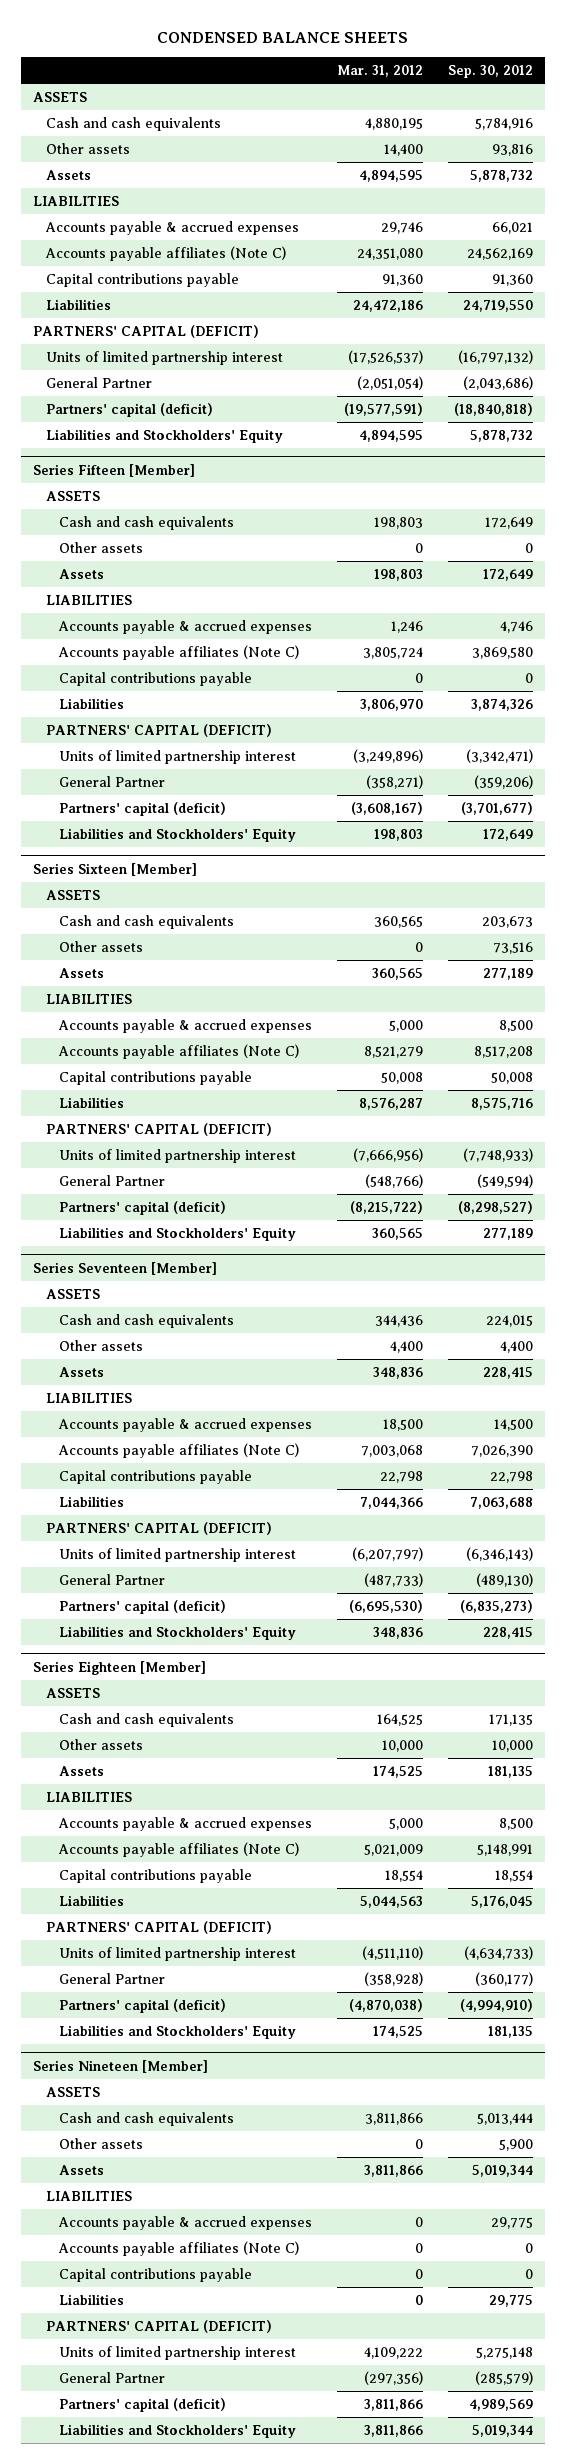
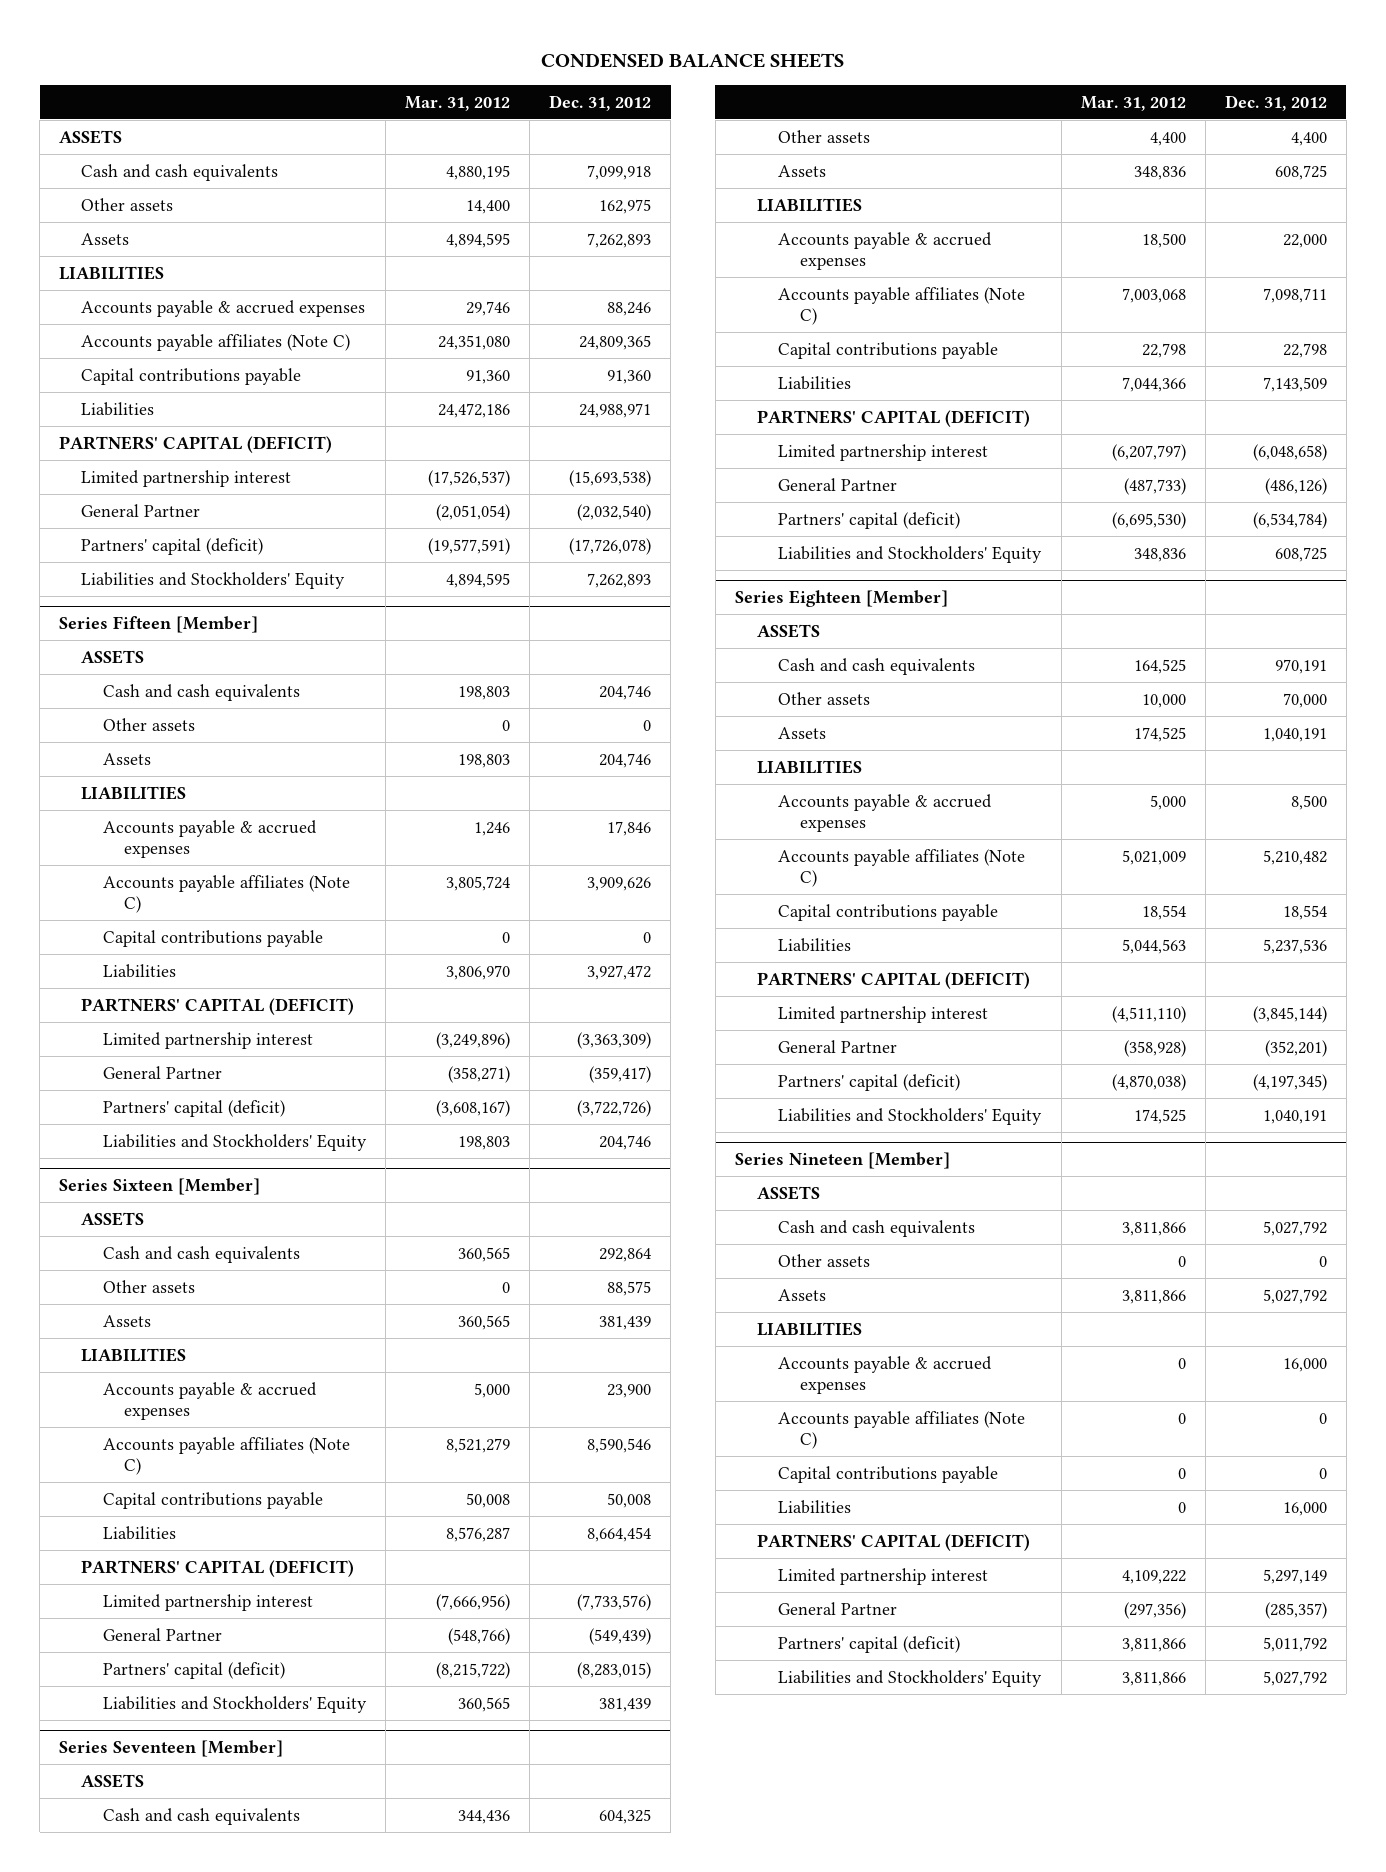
[447,64,533,78] Sep. 30, 2012 -> none
none -> [549,94,652,111] Dec. 31, 2012
[46,351,284,366] Units of limited partnership interest -> [80,469,291,487] Limited partnership interest
[59,750,297,765] Units of limited partnership interest -> [102,1031,313,1049] Limited partnership interest
[59,1149,297,1164] Units of limited partnership interest -> [102,1593,313,1611] Limited partnership interest
[59,1548,297,1563] Units of limited partnership interest -> [778,443,989,461] Limited partnership interest
[59,1947,297,1962] Units of limited partnership interest -> [778,1005,989,1023] Limited partnership interest
[59,2346,297,2361] Units of limited partnership interest -> [778,1567,989,1585] Limited partnership interest

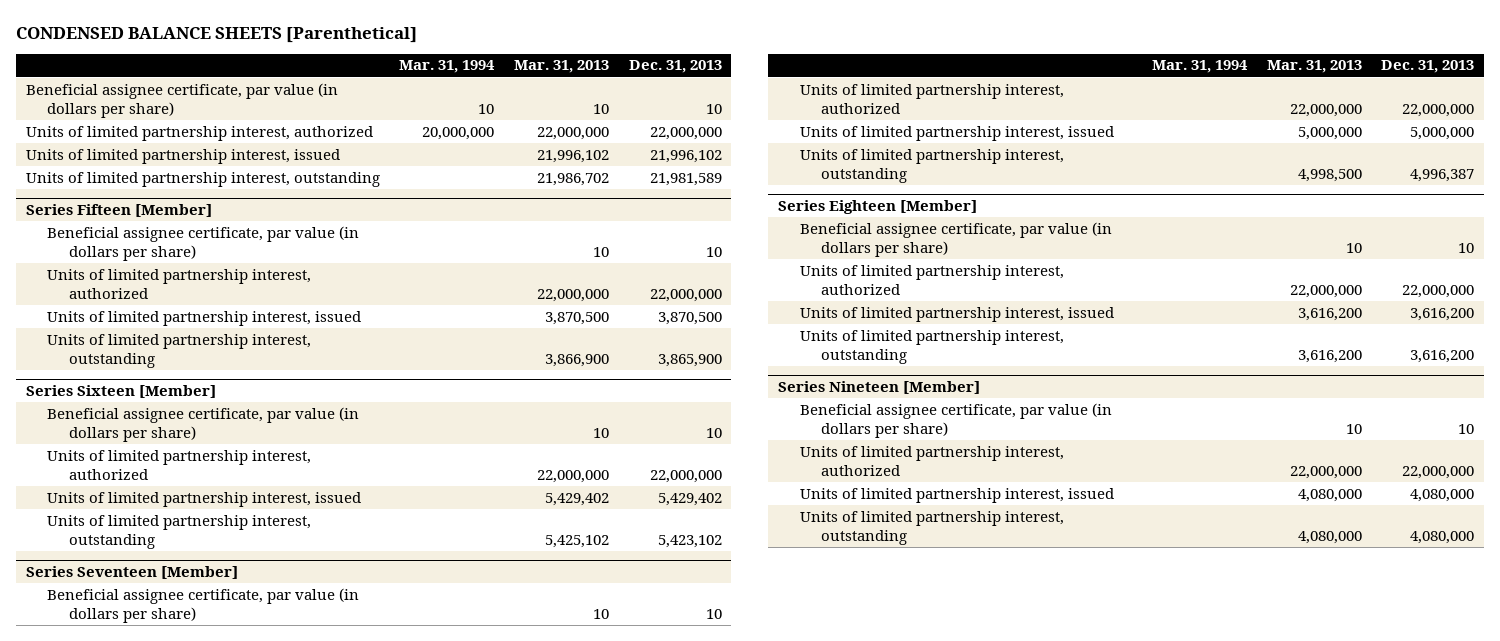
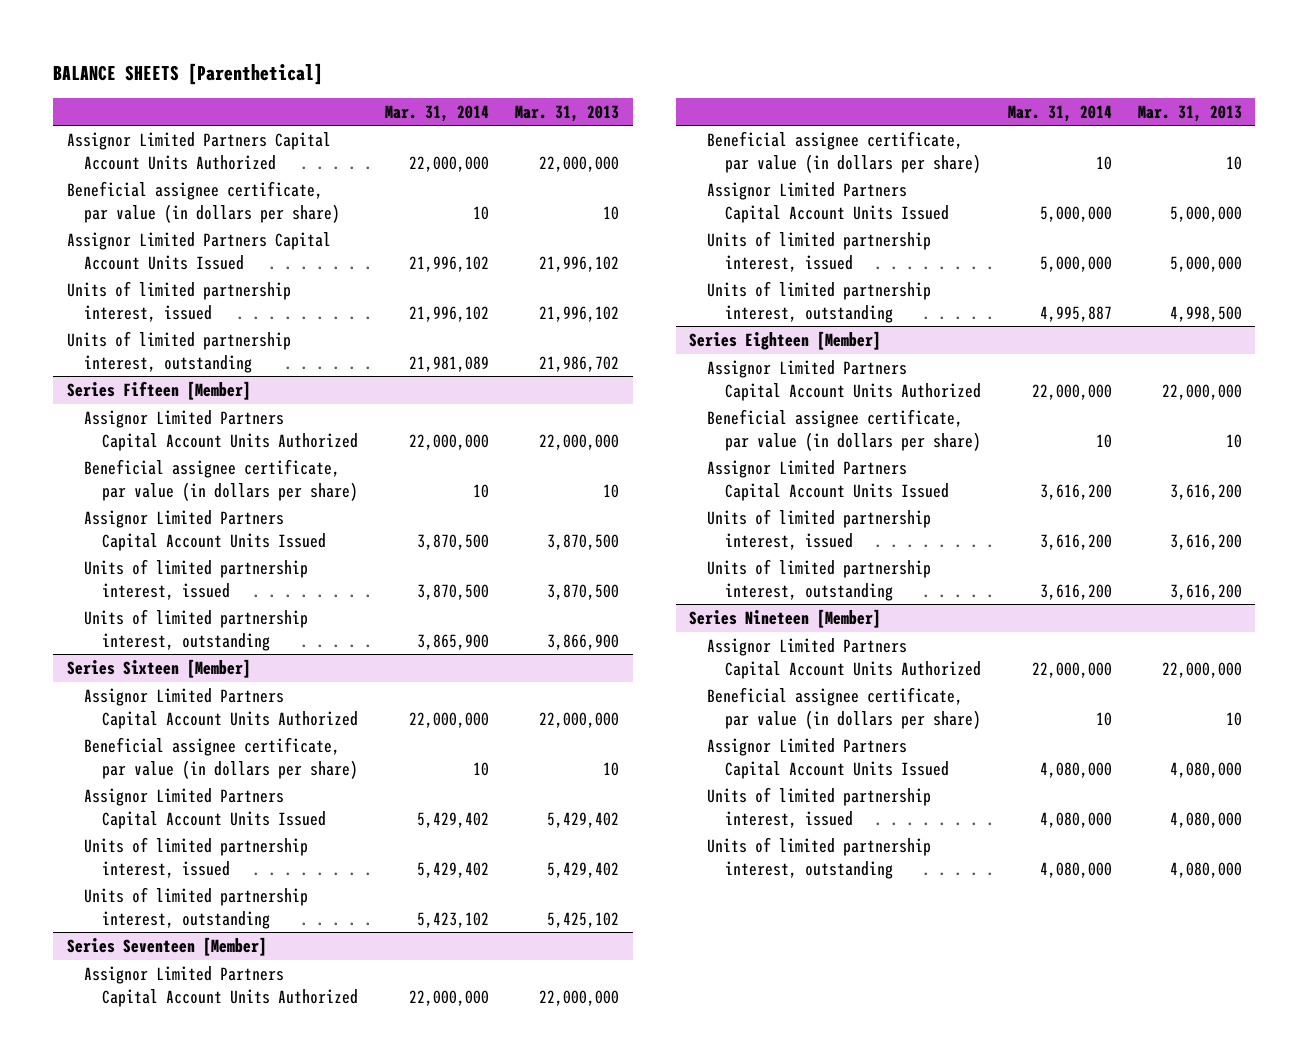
[15,26,417,43] CONDENSED BALANCE SHEETS [Parenthetical] -> [53,63,324,86] BALANCE SHEETS [Parenthetical]
[399,60,496,74] Mar. 31, 1994 -> none
[628,60,722,74] Dec. 31, 2013 -> none
none -> [384,104,489,122] Mar. 31, 2014
none -> [66,131,331,170] Assignor Limited Partners Capital Account Units Authorized
[25,125,373,141] Units of limited partnership interest, authorized -> none
none -> [66,231,331,270] Assignor Limited Partners Capital Account Units Issued
none -> [84,409,359,451] Assignor Limited Partners Capital Account Units Authorized
[47,268,312,299] Units of limited partnership interest, authorized -> none
none -> [84,509,327,551] Assignor Limited Partners Capital Account Units Issued
none -> [84,687,359,729] Assignor Limited Partners Capital Account Units Authorized
[47,449,312,480] Units of limited partnership interest, authorized -> none
none -> [84,787,327,829] Assignor Limited Partners Capital Account Units Issued
none -> [84,965,359,1007] Assignor Limited Partners Capital Account Units Authorized
[799,83,1064,114] Units of limited partnership interest, authorized -> none
none -> [707,181,950,223] Assignor Limited Partners Capital Account Units Issued
none -> [707,359,982,401] Assignor Limited Partners Capital Account Units Authorized
[799,264,1064,295] Units of limited partnership interest, authorized -> none
none -> [707,459,950,501] Assignor Limited Partners Capital Account Units Issued
none -> [707,637,982,679] Assignor Limited Partners Capital Account Units Authorized
[799,445,1064,476] Units of limited partnership interest, authorized -> none
none -> [707,737,950,779] Assignor Limited Partners Capital Account Units Issued

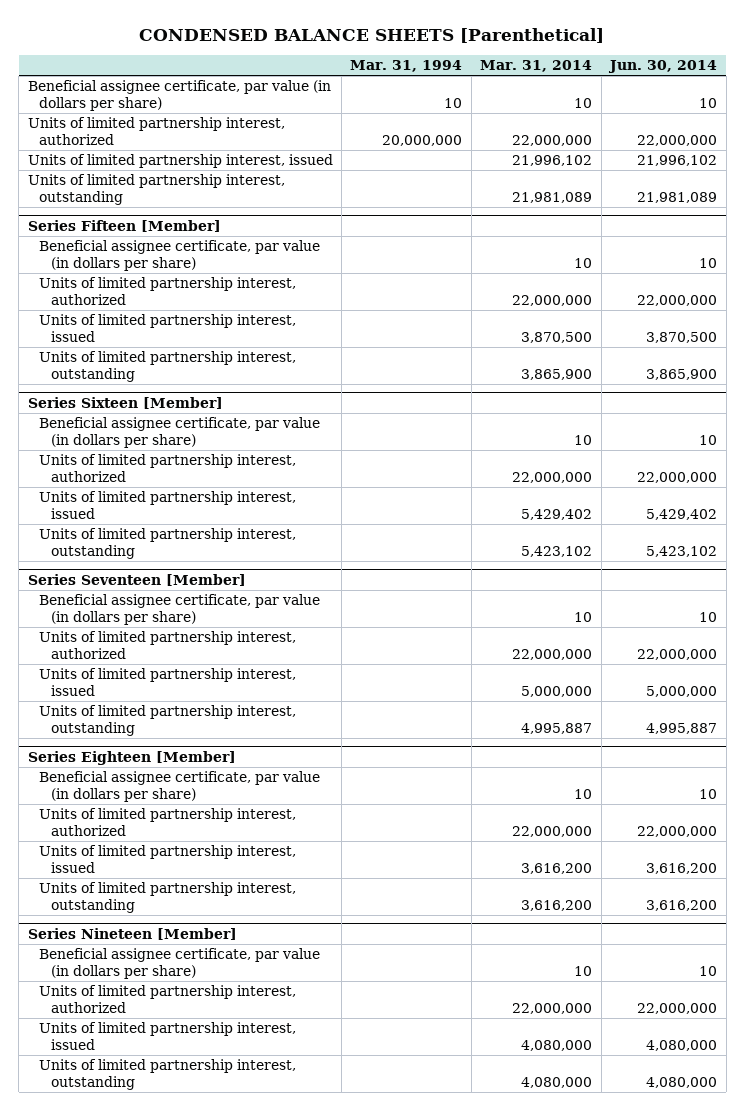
[53,63,324,86] BALANCE SHEETS [Parenthetical] -> [139,27,605,43] CONDENSED BALANCE SHEETS [Parenthetical]
[515,104,620,122] Mar. 31, 2013 -> none
none -> [350,60,463,73] Mar. 31, 1994
none -> [608,60,718,74] Jun. 30, 2014
[66,131,331,170] Assignor Limited Partners Capital Account Units Authorized -> none
[66,231,331,270] Assignor Limited Partners Capital Account Units Issued -> none
none -> [27,117,285,145] Units of limited partnership interest, authorized
[84,409,359,451] Assignor Limited Partners Capital Account Units Authorized -> none
[84,509,327,551] Assignor Limited Partners Capital Account Units Issued -> none
none -> [39,277,297,305] Units of limited partnership interest, authorized
[84,687,359,729] Assignor Limited Partners Capital Account Units Authorized -> none
[84,787,327,829] Assignor Limited Partners Capital Account Units Issued -> none
none -> [39,454,297,482] Units of limited partnership interest, authorized
[84,965,359,1007] Assignor Limited Partners Capital Account Units Authorized -> none
[707,181,950,223] Assignor Limited Partners Capital Account Units Issued -> none
none -> [39,631,297,659] Units of limited partnership interest, authorized
[707,359,982,401] Assignor Limited Partners Capital Account Units Authorized -> none
[707,459,950,501] Assignor Limited Partners Capital Account Units Issued -> none
none -> [39,808,297,836] Units of limited partnership interest, authorized
[707,637,982,679] Assignor Limited Partners Capital Account Units Authorized -> none
[707,737,950,779] Assignor Limited Partners Capital Account Units Issued -> none
none -> [39,985,297,1013] Units of limited partnership interest, authorized

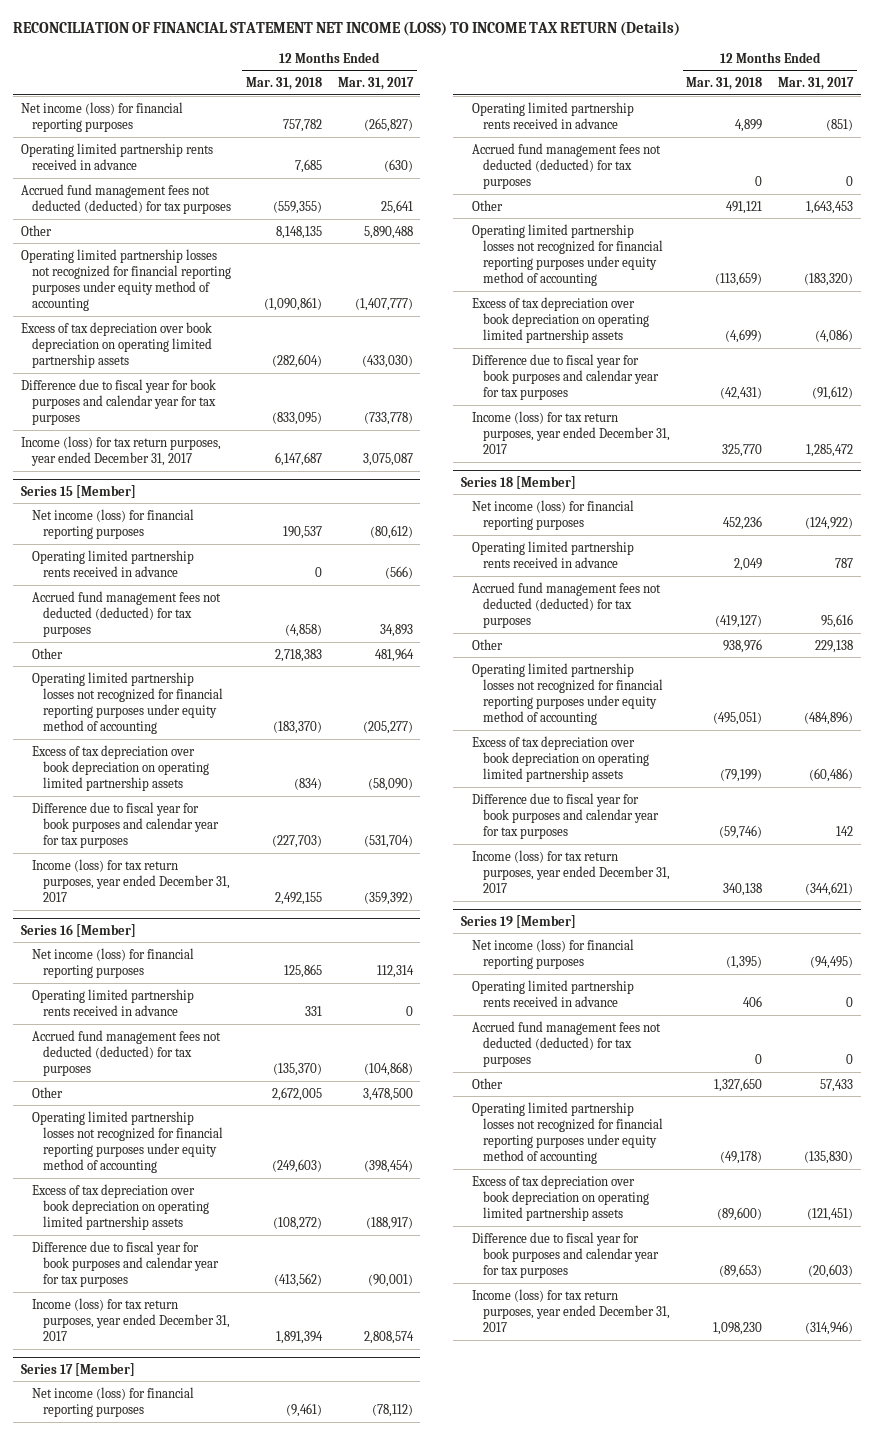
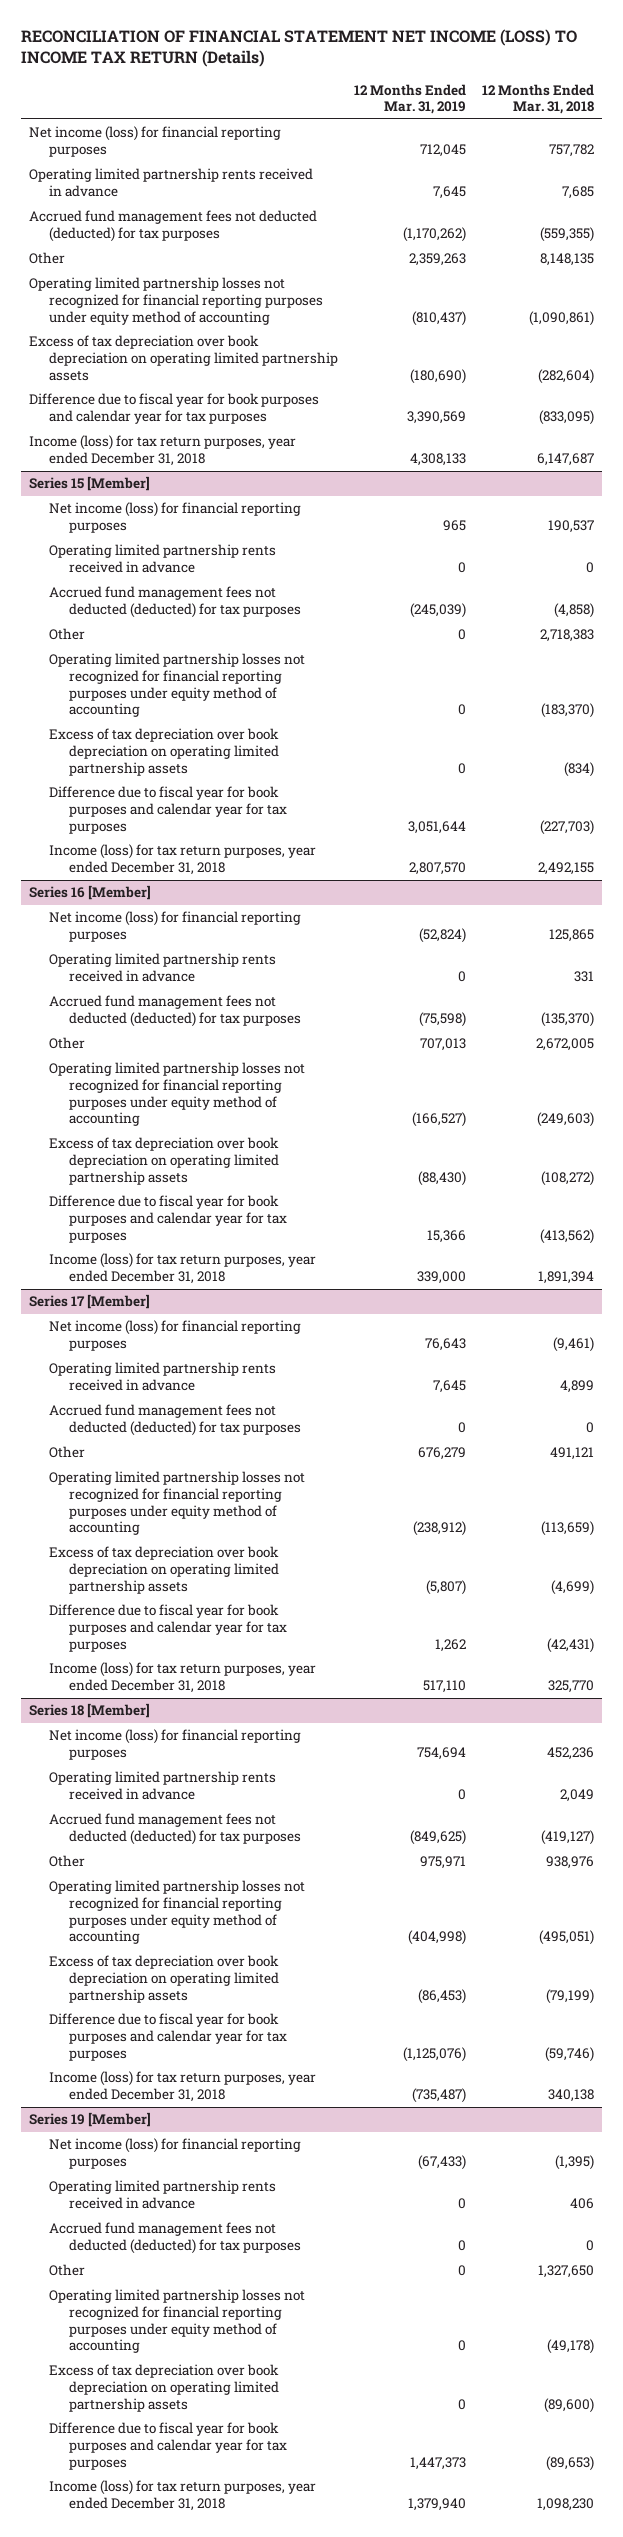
[337,77,414,91] Mar. 31, 2017 -> none
none -> [353,83,466,115] 12 Months Ended Mar. 31, 2019
[20,435,221,466] Income (loss) for tax return purposes, year ended December 31, 2017 -> [28,435,296,467] Income (loss) for tax return purposes, year ended December 31, 2018
[31,858,231,903] Income (loss) for tax return purposes, year ended December 31, 2017 -> [48,844,316,876] Income (loss) for tax return purposes, year ended December 31, 2018
[31,1297,231,1342] Income (loss) for tax return purposes, year ended December 31, 2017 -> [48,1253,316,1285] Income (loss) for tax return purposes, year ended December 31, 2018
[472,410,671,455] Income (loss) for tax return purposes, year ended December 31, 2017 -> [48,1662,316,1694] Income (loss) for tax return purposes, year ended December 31, 2018
[472,849,671,894] Income (loss) for tax return purposes, year ended December 31, 2017 -> [48,2071,316,2103] Income (loss) for tax return purposes, year ended December 31, 2018
[472,1288,671,1333] Income (loss) for tax return purposes, year ended December 31, 2017 -> [48,2480,316,2512] Income (loss) for tax return purposes, year ended December 31, 2018

